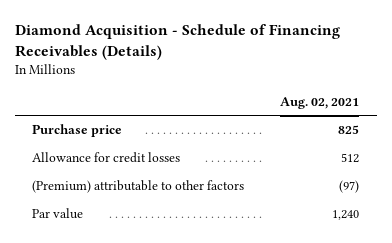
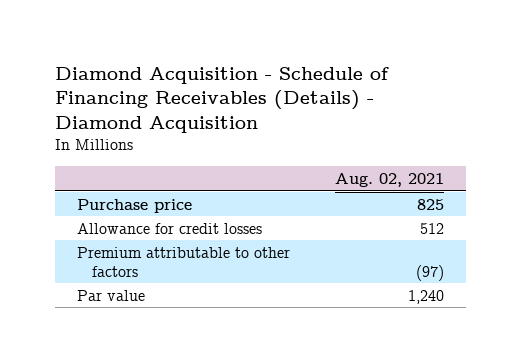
[14,24,340,61] Diamond Acquisition - Schedule of Financing Receivables (Details) -> [54,66,389,133] Diamond Acquisition - Schedule of Financing Receivables (Details) - Diamond Acquisition
[32,180,245,194] (Premium) attributable to other factors -> [77,246,291,277] Premium attributable to other factors

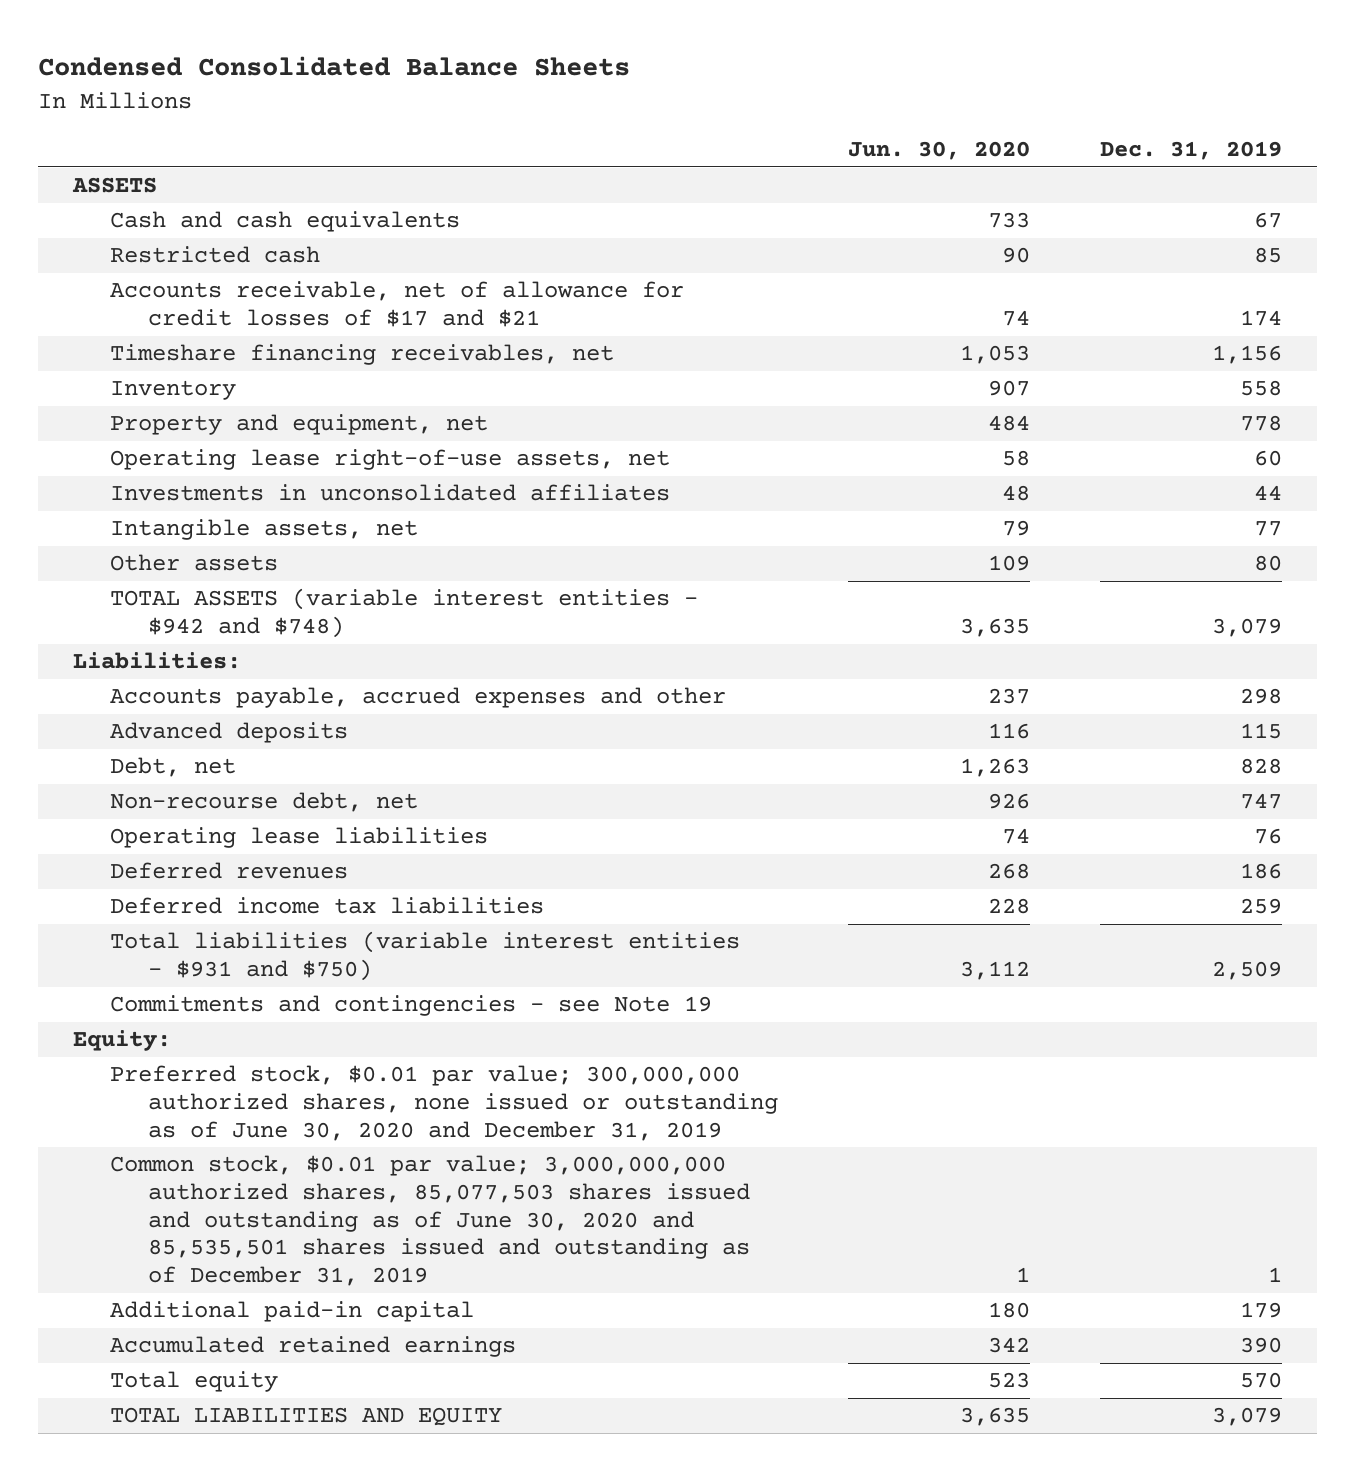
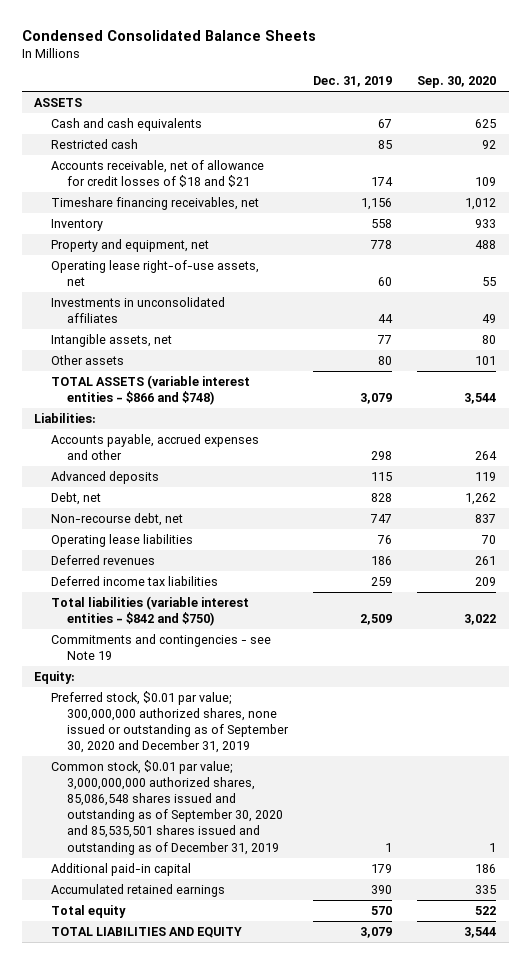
[847,141,1030,161] Jun. 30, 2020 -> none
none -> [417,76,497,89] Sep. 30, 2020
[110,281,685,328] Accounts receivable, net of allowance for credit losses of $17 and $21 -> [50,159,264,187] Accounts receivable, net of allowance for credit losses of $18 and $21
[110,588,699,639] TOTAL ASSETS (variable interest entities - $942 and $748) -> [50,374,250,405] TOTAL ASSETS (variable interest entities - $866 and $748)
[110,931,741,982] Total liabilities (variable interest entities - $931 and $750) -> [50,595,249,626] Total liabilities (variable interest entities - $842 and $750)
[110,1065,778,1141] Preferred stock, $0.01 par value; 300,000,000 authorized shares, none issued or outstanding as of June 30, 2020 and December 31, 2019 -> [50,690,289,754] Preferred stock, $0.01 par value; 300,000,000 authorized shares, none issued or outstanding as of September 30, 2020 and December 31, 2019
[110,1155,750,1287] Common stock, $0.01 par value; 3,000,000,000 authorized shares, 85,077,503 shares issued and outstanding as of June 30, 2020 and 85,535,501 shares issued and outstanding as of December 31, 2019 -> [50,759,283,855] Common stock, $0.01 par value; 3,000,000,000 authorized shares, 85,086,548 shares issued and outstanding as of September 30, 2020 and 85,535,501 shares issued and outstanding as of December 31, 2019

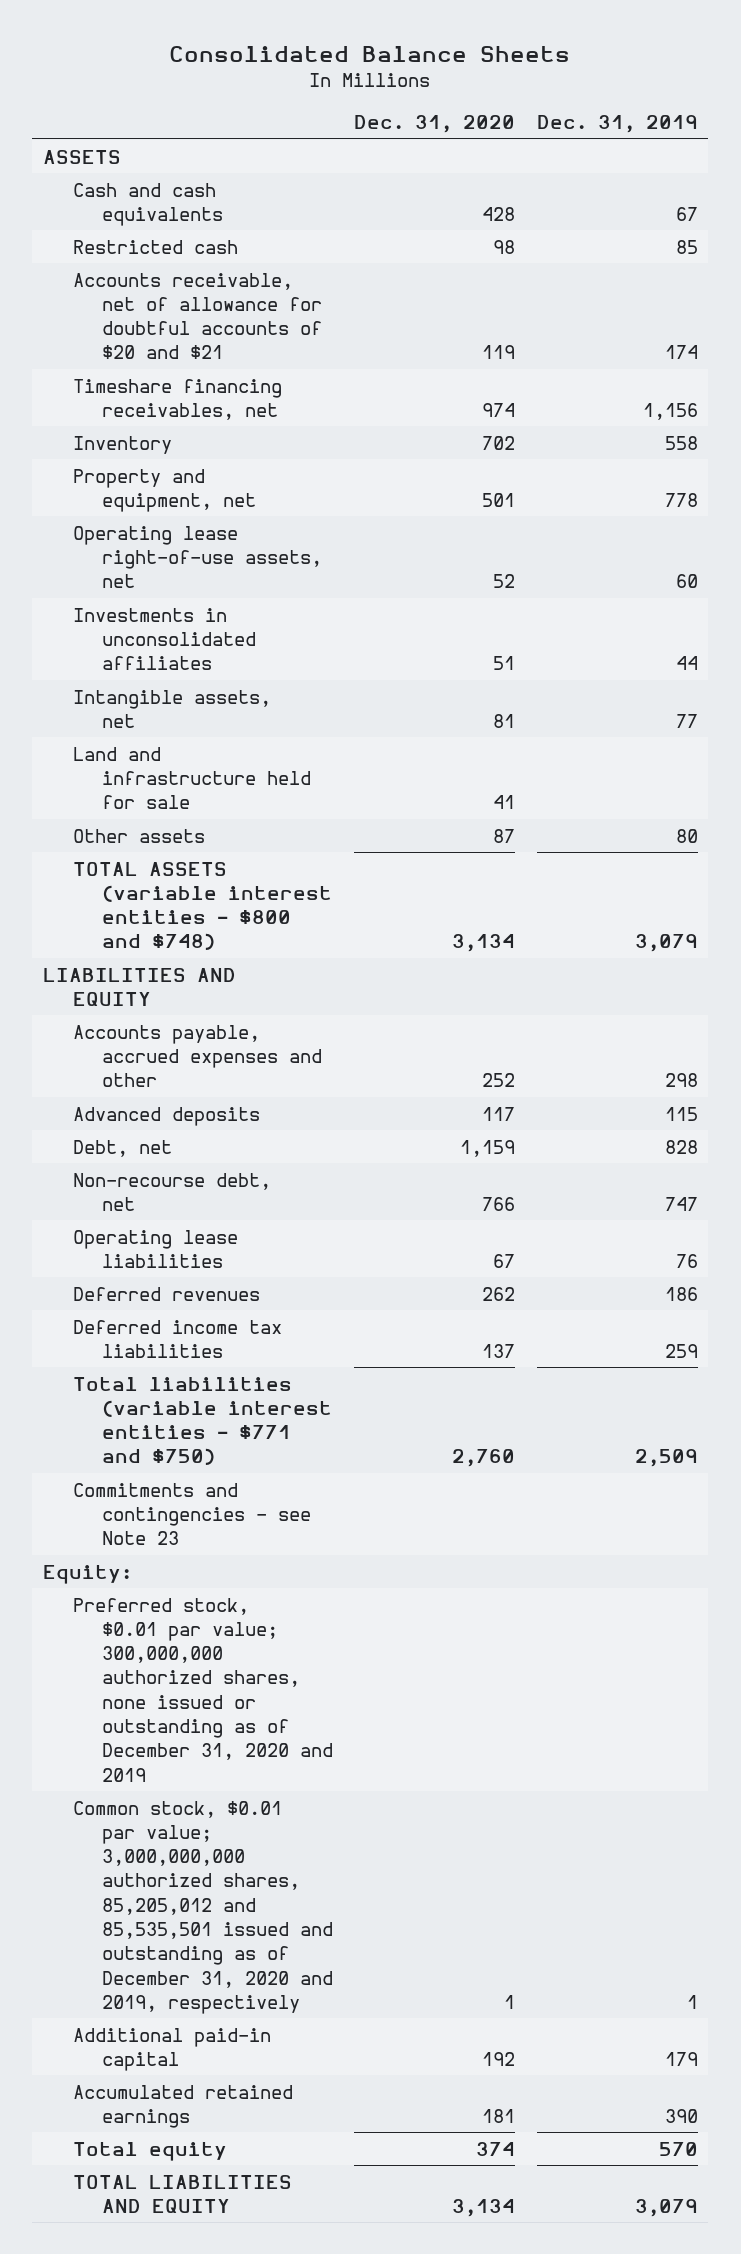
[21,30,316,42] Condensed Consolidated Balance Sheets -> [169,45,571,62] Consolidated Balance Sheets
[417,76,497,89] Sep. 30, 2020 -> none
none -> [354,115,516,134] Dec. 31, 2020
[50,159,264,187] Accounts receivable, net of allowance for credit losses of $18 and $21 -> [72,272,322,360] Accounts receivable, net of allowance for doubtful accounts of $20 and $21
none -> [72,746,311,810] Land and infrastructure held for sale
[34,412,97,423] Liabilities: -> none
[50,374,250,405] TOTAL ASSETS (variable interest entities - $866 and $748) -> [72,861,332,951] TOTAL ASSETS (variable interest entities - $800 and $748)
none -> [43,967,237,1006] LIABILITIES AND EQUITY
[50,595,249,626] Total liabilities (variable interest entities - $842 and $750) -> [72,1376,332,1466] Total liabilities (variable interest entities - $771 and $750)
[50,633,271,660] Commitments and contingencies - see Note 19 -> [72,1482,311,1546] Commitments and contingencies - see Note 23
[50,690,289,754] Preferred stock, $0.01 par value; 300,000,000 authorized shares, none issued or outstanding as of September 30, 2020 and December 31, 2019 -> [72,1597,333,1782] Preferred stock, $0.01 par value; 300,000,000 authorized shares, none issued or outstanding as of December 31, 2020 and 2019
[50,759,283,855] Common stock, $0.01 par value; 3,000,000,000 authorized shares, 85,086,548 shares issued and outstanding as of September 30, 2020 and 85,535,501 shares issued and outstanding as of December 31, 2019 -> [72,1800,333,2014] Common stock, $0.01 par value; 3,000,000,000 authorized shares, 85,205,012 and 85,535,501 issued and outstanding as of December 31, 2020 and 2019, respectively

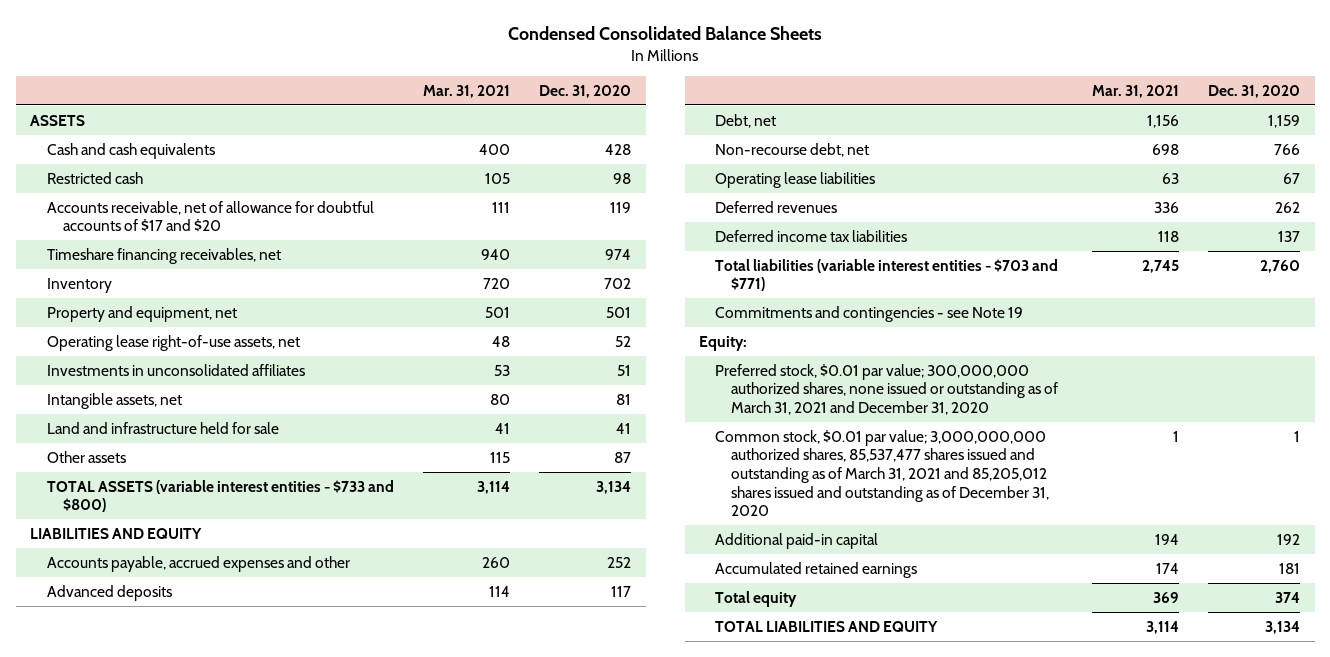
[169,45,571,62] Consolidated Balance Sheets -> [508,25,823,40] Condensed Consolidated Balance Sheets
[536,115,698,134] Dec. 31, 2019 -> none
none -> [422,84,510,98] Mar. 31, 2021
[72,272,322,360] Accounts receivable, net of allowance for doubtful accounts of $20 and $21 -> [46,200,374,233] Accounts receivable, net of allowance for doubtful accounts of $17 and $20
[72,861,332,951] TOTAL ASSETS (variable interest entities - $800 and $748) -> [46,479,394,513] TOTAL ASSETS (variable interest entities - $733 and $800)
[72,1376,332,1466] Total liabilities (variable interest entities - $771 and $750) -> [715,258,1059,292] Total liabilities (variable interest entities - $703 and $771)
[72,1482,311,1546] Commitments and contingencies - see Note 23 -> [715,305,1024,322] Commitments and contingencies - see Note 19
[72,1597,333,1782] Preferred stock, $0.01 par value; 300,000,000 authorized shares, none issued or outstanding as of December 31, 2020 and 2019 -> [715,363,1059,416] Preferred stock, $0.01 par value; 300,000,000 authorized shares, none issued or outstanding as of March 31, 2021 and December 31, 2020
[72,1800,333,2014] Common stock, $0.01 par value; 3,000,000,000 authorized shares, 85,205,012 and 85,535,501 issued and outstanding as of December 31, 2020 and 2019, respectively -> [715,429,1050,517] Common stock, $0.01 par value; 3,000,000,000 authorized shares, 85,537,477 shares issued and outstanding as of March 31, 2021 and 85,205,012 shares issued and outstanding as of December 31, 2020

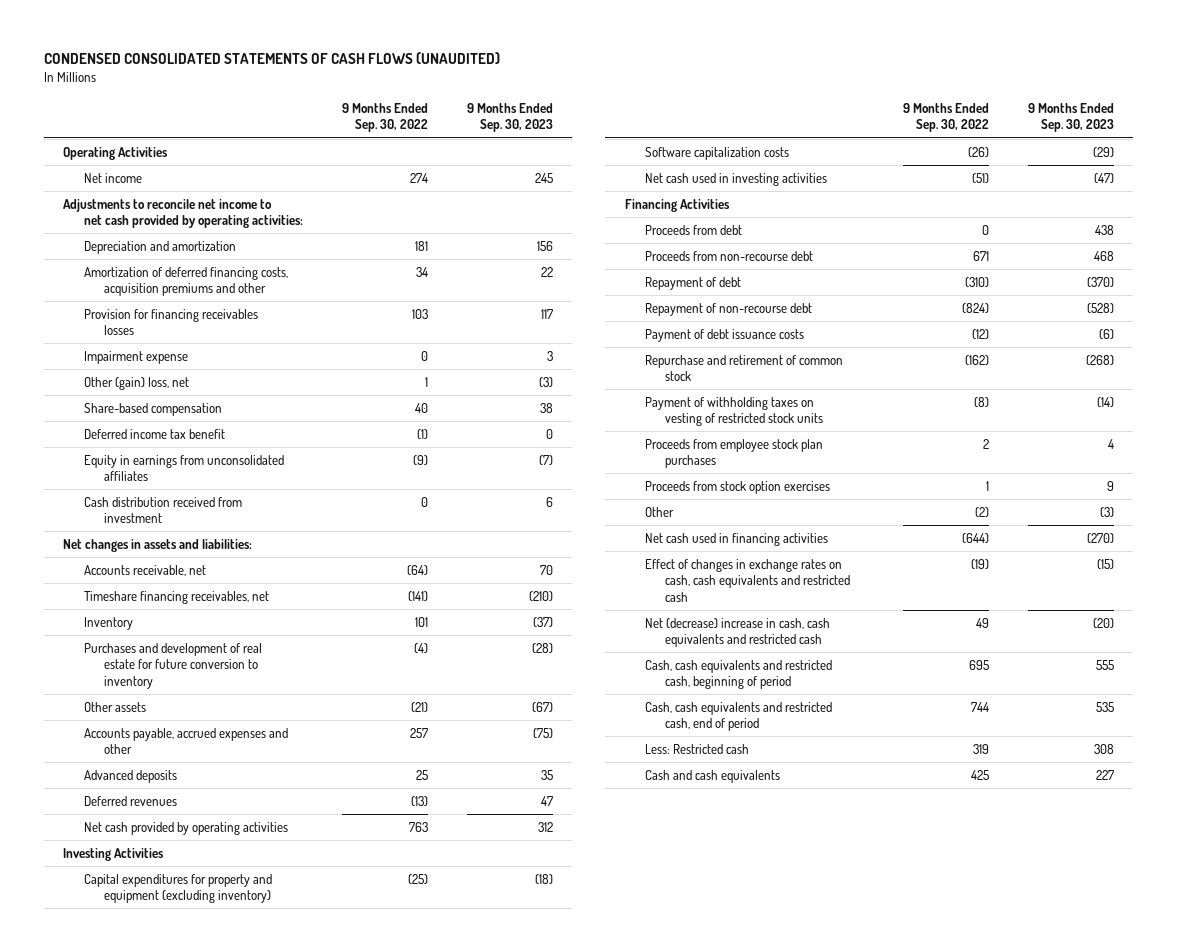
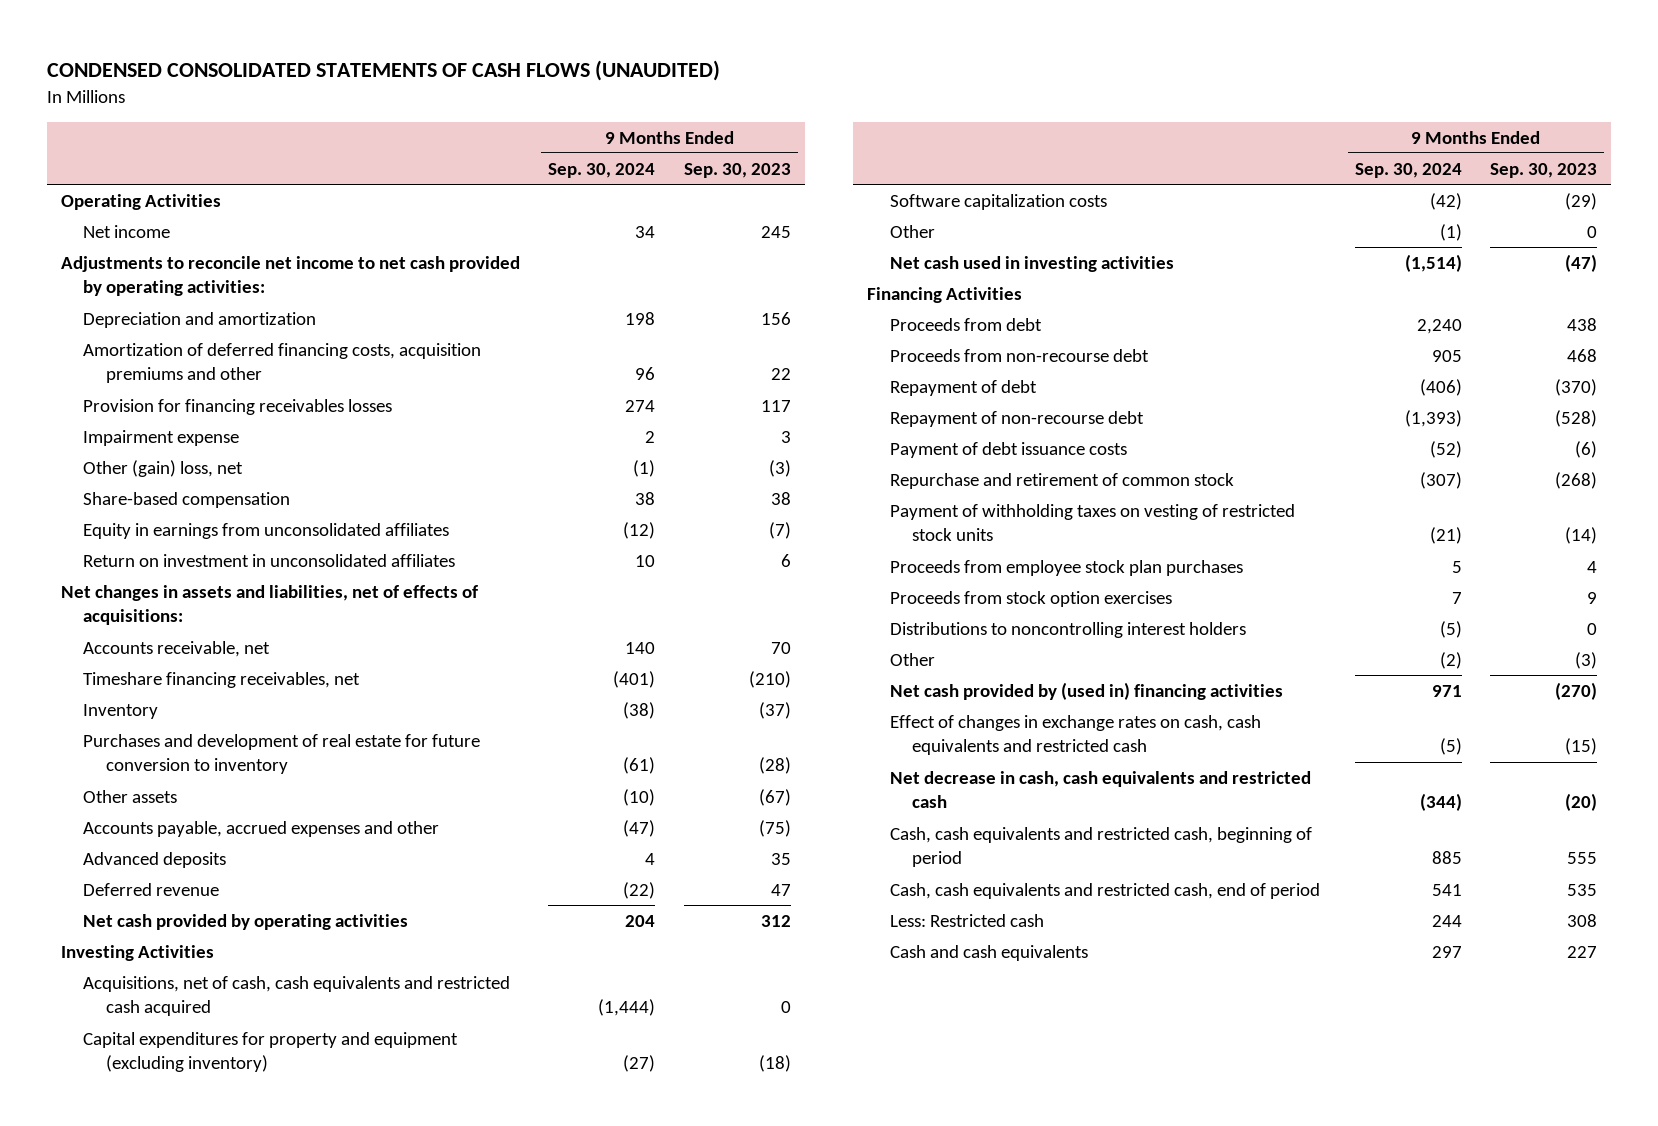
[341,102,428,133] 9 Months Ended Sep. 30, 2022 -> none
none -> [548,162,656,178] Sep. 30, 2024
[83,428,225,439] Deferred income tax benefit -> none
[83,496,242,524] Cash distribution received from investment -> none
none -> [83,553,456,567] Return on investment in unconsolidated affiliates
[63,538,253,552] Net changes in assets and liabilities: -> [60,584,478,626] Net changes in assets and liabilities, net of effects of acquisitions:
[83,795,177,806] Deferred revenues -> [83,882,220,896] Deferred revenue
none -> [83,975,511,1017] Acquisitions, net of cash, cash equivalents and restricted cash acquired
none -> [889,224,935,238] Other
none -> [889,621,1246,638] Distributions to noncontrolling interest holders
[644,532,828,546] Net cash used in financing activities -> [889,681,1283,700] Net cash provided by (used in) financing activities
[644,617,830,648] Net (decrease) increase in cash, cash equivalents and restricted cash -> [889,770,1311,809] Net decrease in cash, cash equivalents and restricted cash

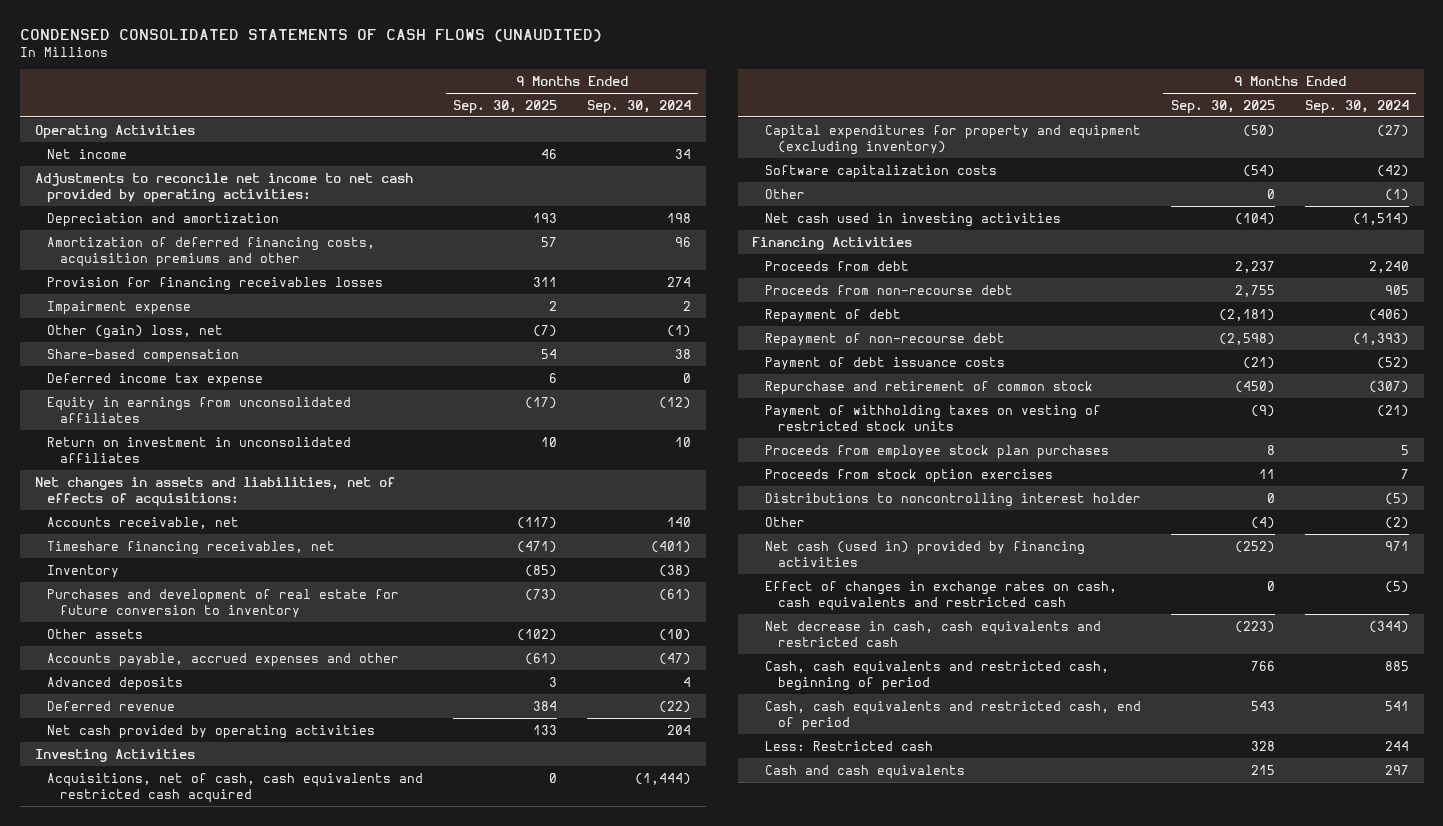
[683,162,791,178] Sep. 30, 2023 -> none
none -> [453,99,558,114] Sep. 30, 2025
none -> [47,372,264,387] Deferred income tax expense
[889,621,1246,638] Distributions to noncontrolling interest holders -> [764,492,1141,507] Distributions to noncontrolling interest holder
[889,681,1283,700] Net cash provided by (used in) financing activities -> [764,540,1085,567] Net cash (used in) provided by financing activities

